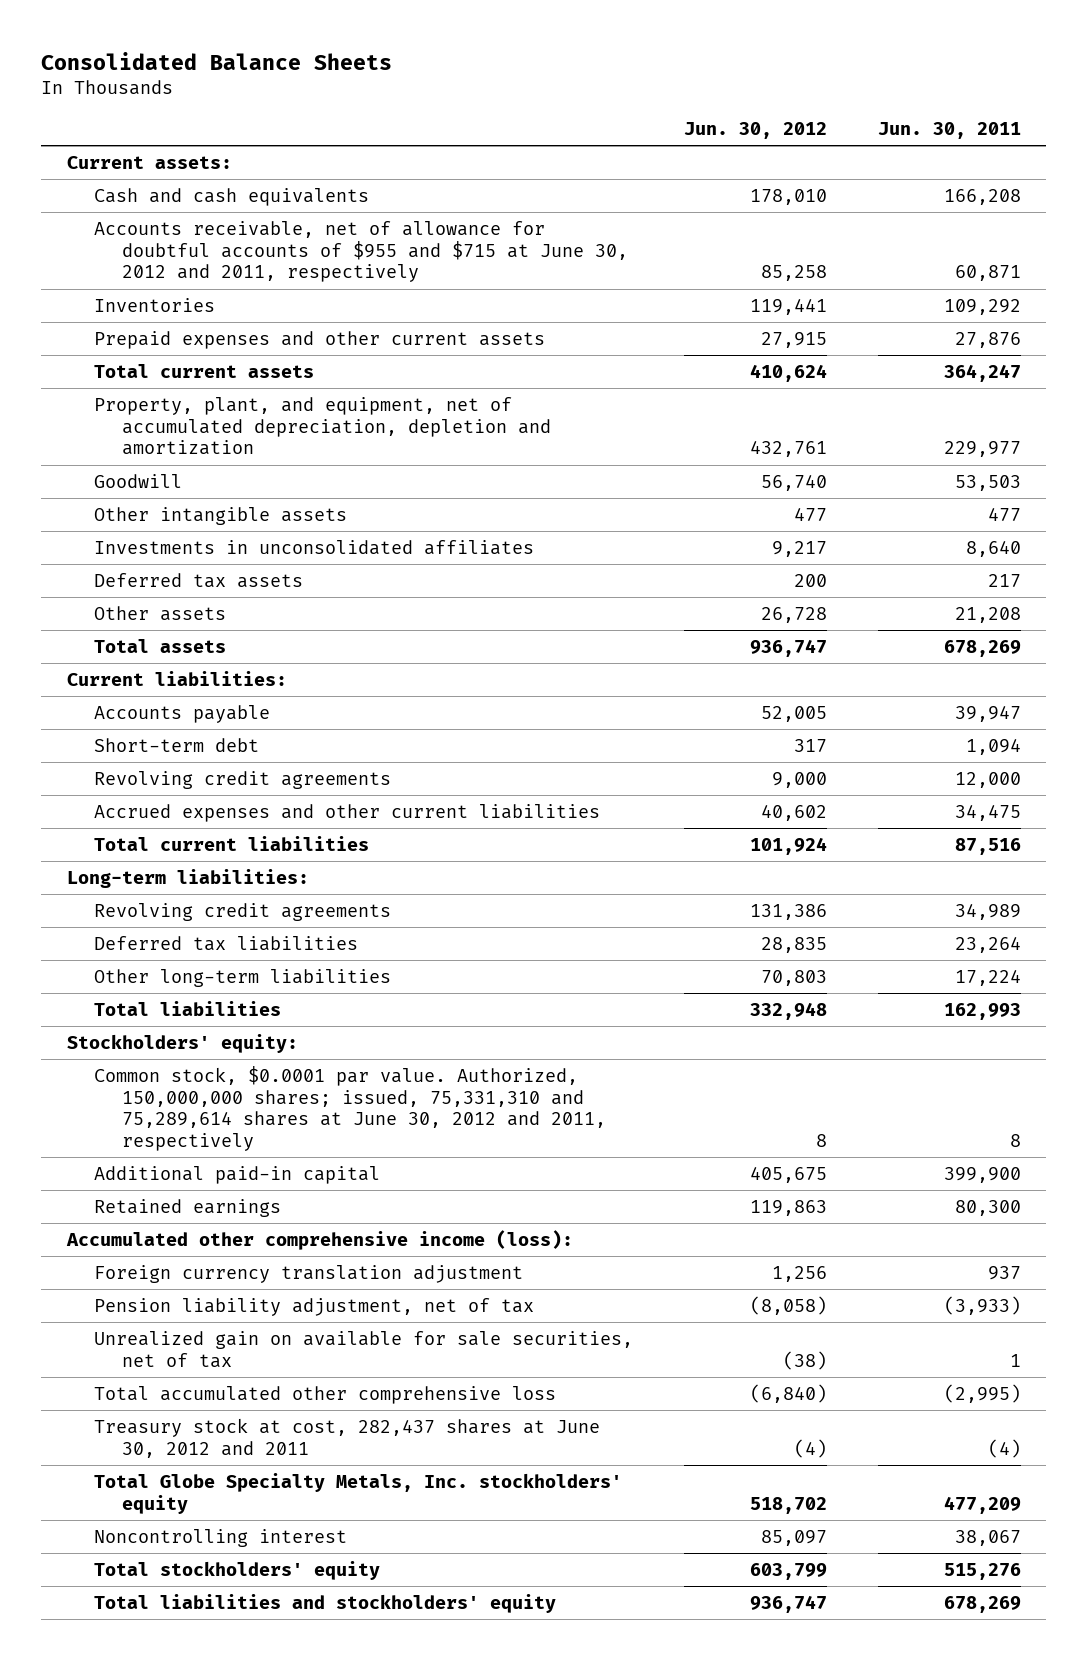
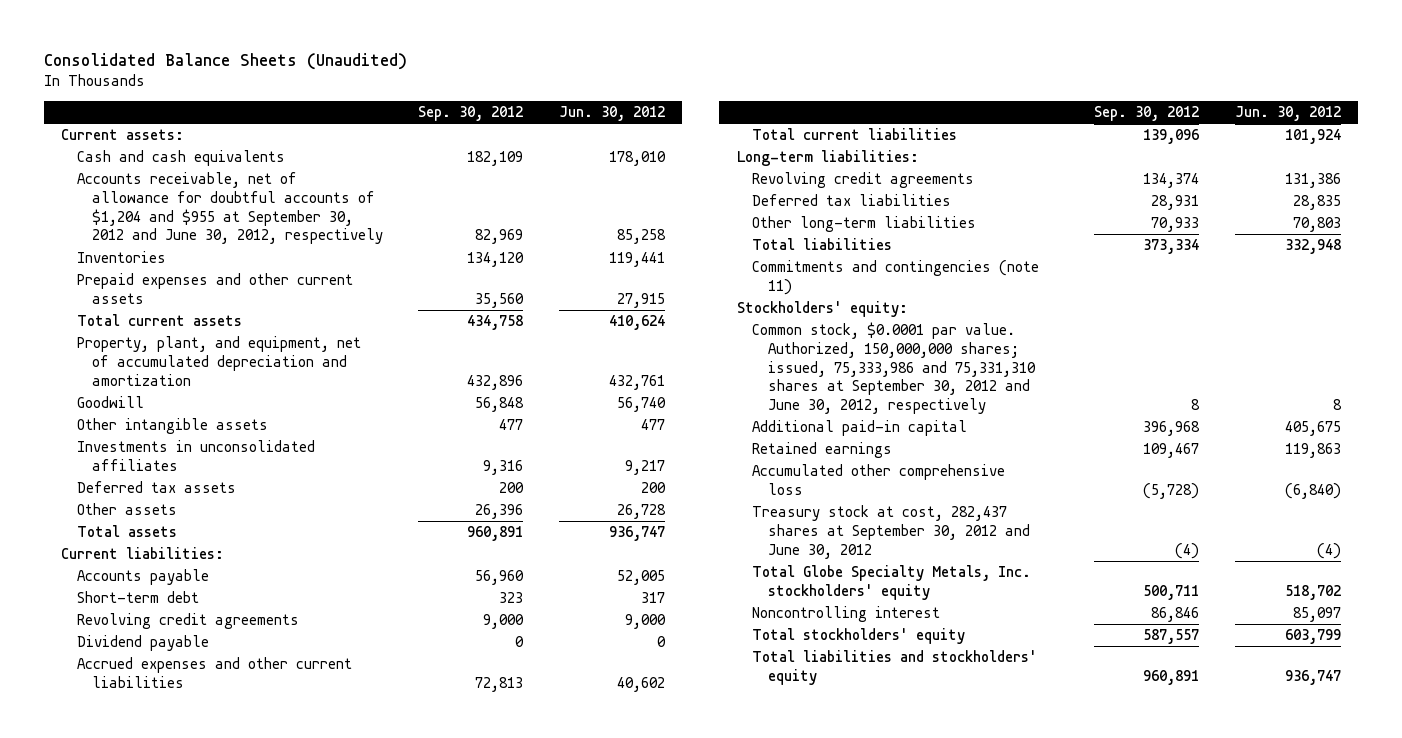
[41,51,393,70] Consolidated Balance Sheets -> [43,53,407,71] Consolidated Balance Sheets (Unaudited)
[877,122,1021,140] Jun. 30, 2011 -> none
none -> [418,106,524,122] Sep. 30, 2012
[94,221,628,283] Accounts receivable, net of allowance for doubtful accounts of $955 and $715 at June 30, 2012 and 2011, respectively -> [76,172,383,245] Accounts receivable, net of allowance for doubtful accounts of $1,204 and $955 at September 30, 2012 and June 30, 2012, respectively
[94,397,551,456] Property, plant, and equipment, net of accumulated depreciation, depletion and amortization -> [76,336,361,386] Property, plant, and equipment, net of accumulated depreciation and amortization
none -> [76,635,209,652] Dividend payable
none -> [752,260,1040,295] Commitments and contingencies (note 11)
[94,1066,606,1151] Common stock, $0.0001 par value. Authorized, 150,000,000 shares; issued, 75,331,310 and 75,289,614 shares at June 30, 2012 and 2011, respectively -> [752,322,1036,415] Common stock, $0.0001 par value. Authorized, 150,000,000 shares; issued, 75,333,986 and 75,331,310 shares at September 30, 2012 and June 30, 2012, respectively
[65,1230,573,1251] Accumulated other comprehensive income (loss): -> none
[94,1265,524,1284] Foreign currency translation adjustment -> none
[94,1298,535,1317] Pension liability adjustment, net of tax -> none
[94,1331,634,1368] Unrealized gain on available for sale securities, net of tax -> none
[94,1386,557,1405] Total accumulated other comprehensive loss -> [752,464,1006,495] Accumulated other comprehensive loss
[94,1418,601,1458] Treasury stock at cost, 282,437 shares at June 30, 2012 and 2011 -> [752,505,1030,559] Treasury stock at cost, 282,437 shares at September 30, 2012 and June 30, 2012

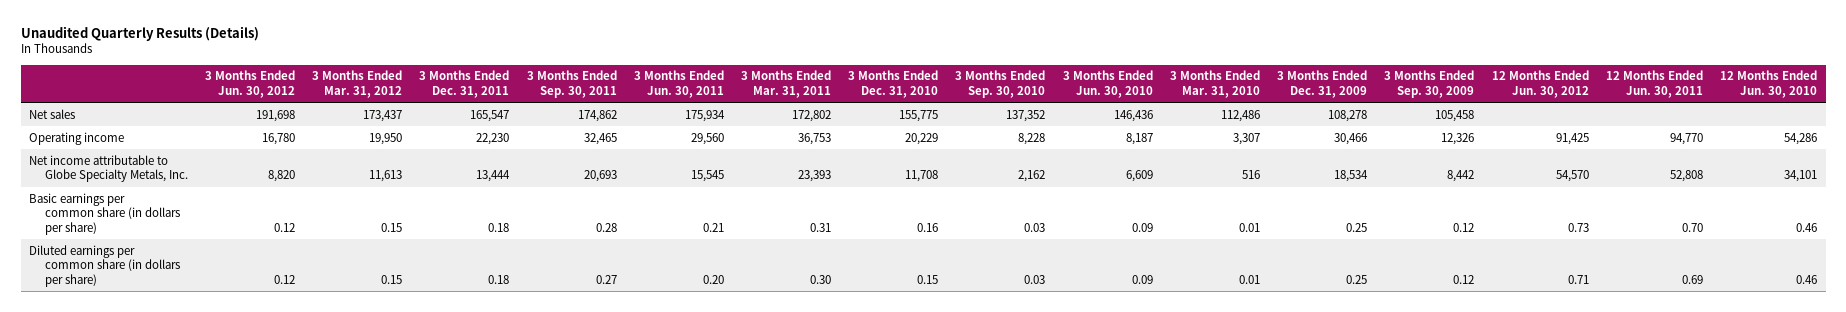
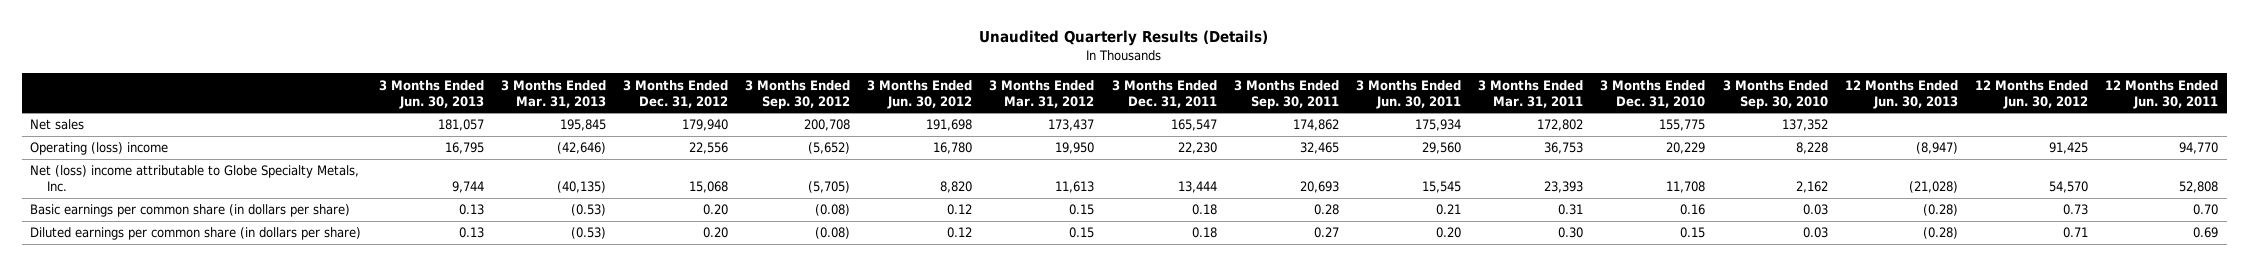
[1062,70,1153,98] 3 Months Ended Jun. 30, 2010 -> none
[1169,70,1260,98] 3 Months Ended Mar. 31, 2010 -> none
[1277,70,1368,98] 3 Months Ended Dec. 31, 2009 -> none
[1384,70,1475,98] 3 Months Ended Sep. 30, 2009 -> none
[1719,70,1817,98] 12 Months Ended Jun. 30, 2010 -> none
none -> [378,79,484,109] 3 Months Ended Jun. 30, 2013
none -> [500,79,606,108] 3 Months Ended Mar. 31, 2013
none -> [622,79,728,108] 3 Months Ended Dec. 31, 2012
none -> [745,79,851,109] 3 Months Ended Sep. 30, 2012
none -> [1844,79,1958,109] 12 Months Ended Jun. 30, 2013
[29,131,125,145] Operating income -> [30,142,169,156] Operating (loss) income
[29,154,188,183] Net income attributable to Globe Specialty Metals, Inc. -> [30,165,360,193] Net (loss) income attributable to Globe Specialty Metals, Inc.

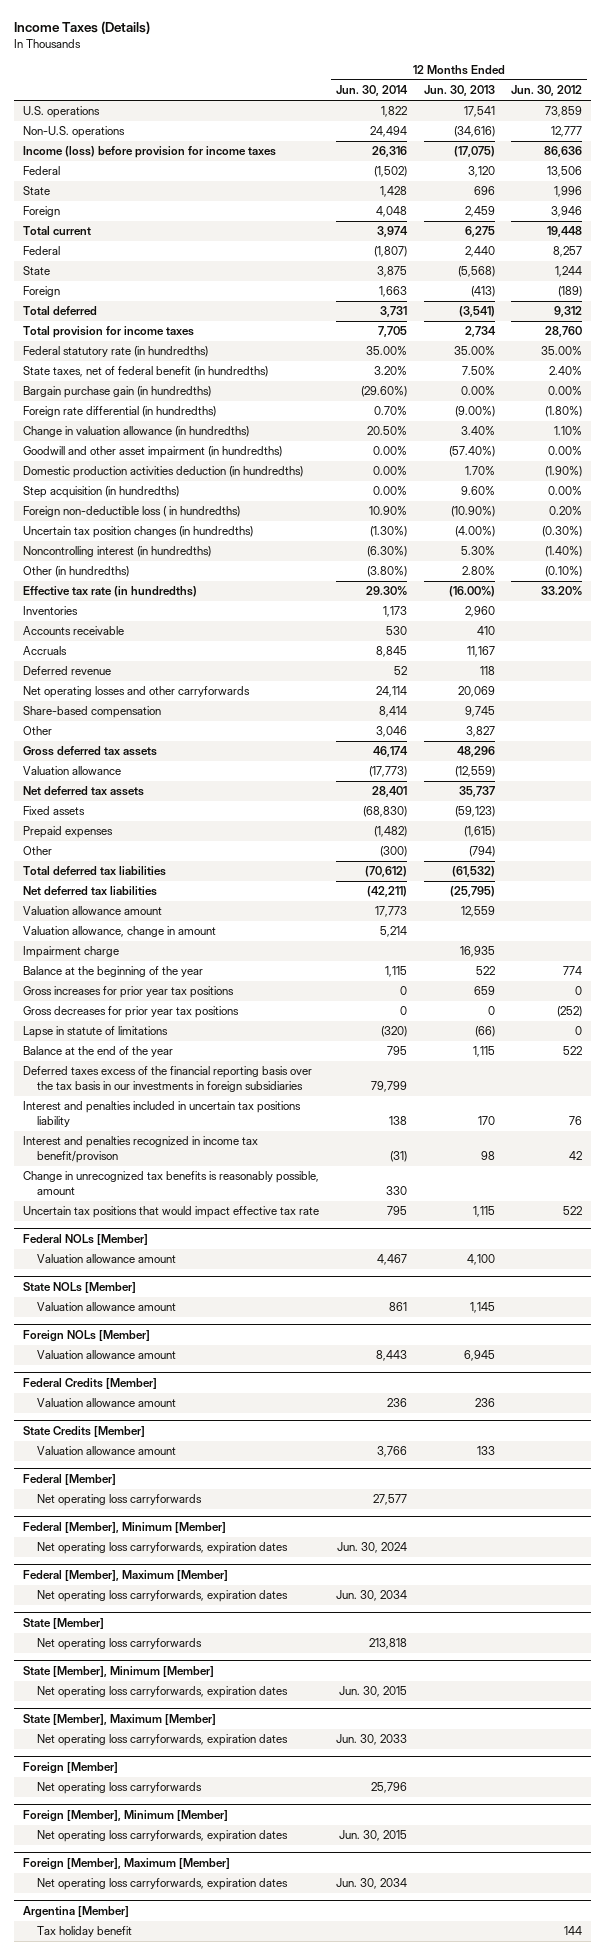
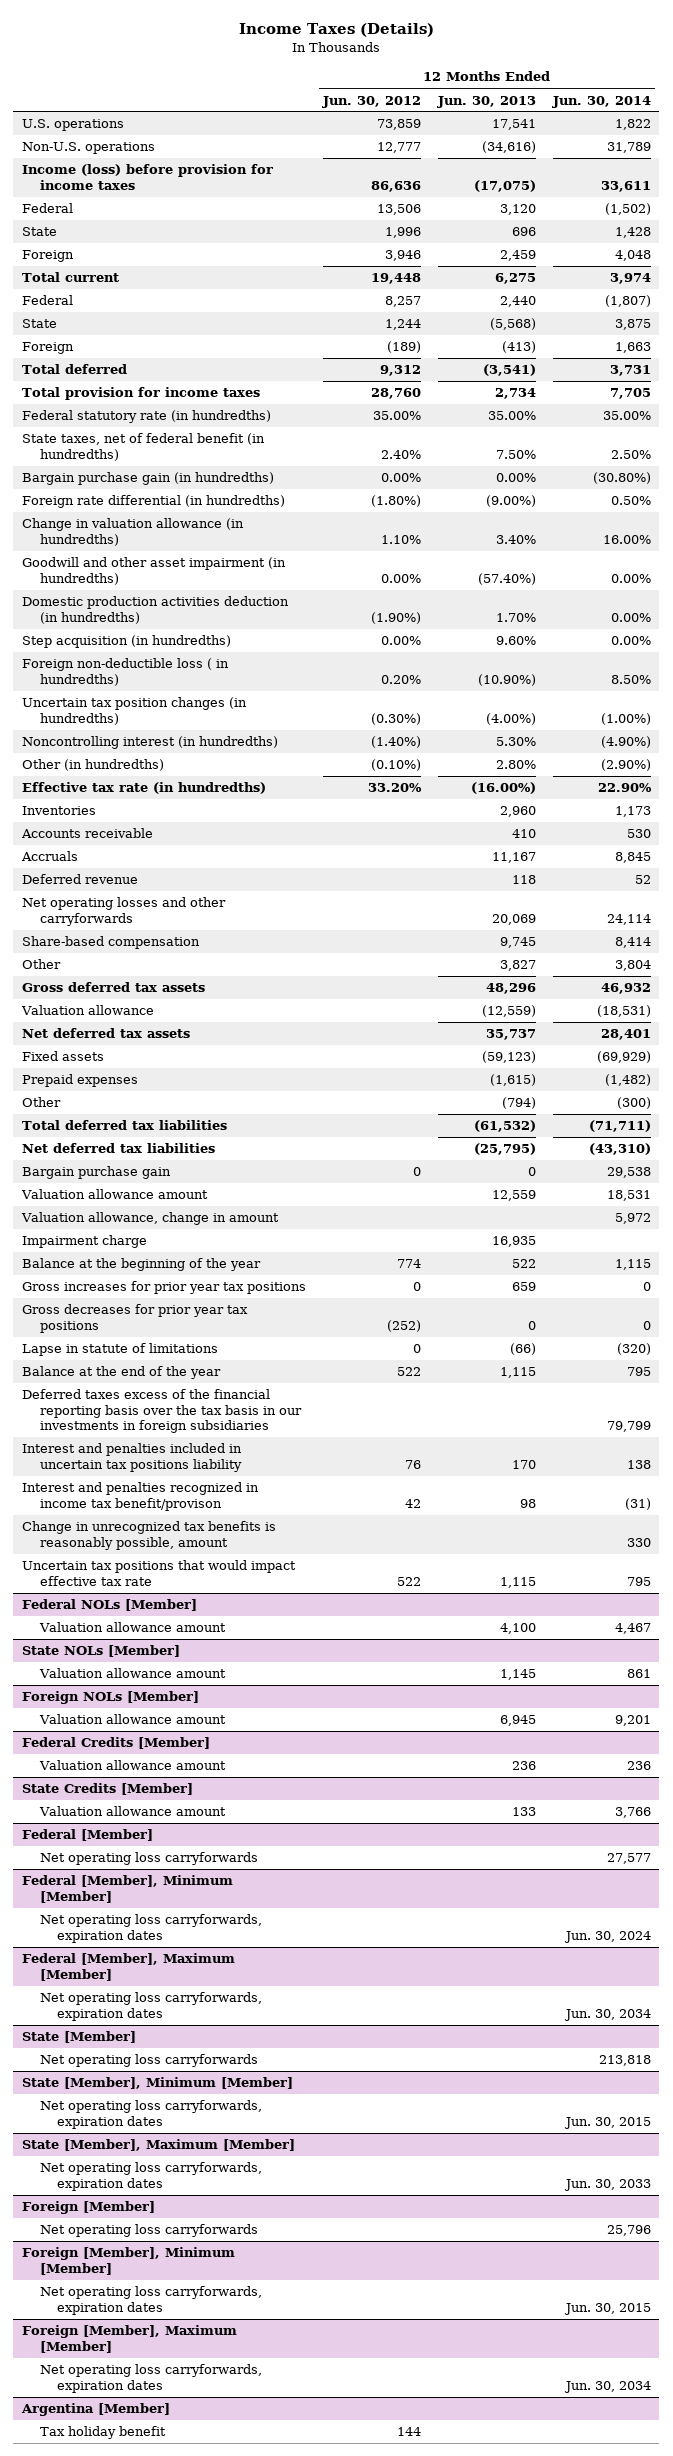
[369,126,407,138] 24,494 -> [606,142,651,154] 31,789
[371,146,407,158] 26,316 -> [600,180,651,192] 33,611
[373,366,407,376] 3.20% -> [610,449,651,459] 2.50%
[360,386,407,398] (29.60%) -> [592,472,651,485] (30.80%)
[373,406,407,416] 0.70% -> [610,496,651,506] 0.50%
[366,426,407,436] 20.50% -> [602,534,651,544] 16.00%
[368,506,407,516] 10.90% -> [610,674,651,684] 8.50%
[369,526,407,538] (1.30%) -> [600,712,651,725] (1.00%)
[366,546,407,558] (6.30%) -> [600,736,651,749] (4.90%)
[366,566,407,578] (3.80%) -> [600,759,651,772] (2.90%)
[365,586,407,596] 29.30% -> [597,783,652,793] 22.90%
[375,726,407,738] 3,046 -> [614,960,651,972] 3,804
[372,746,408,758] 46,174 -> [600,983,651,995] 46,932
[368,766,407,778] (17,773) -> [596,1005,651,1018] (18,531)
[362,806,407,818] (68,830) -> [596,1051,651,1064] (69,929)
[364,866,407,878] (70,612) -> [588,1120,651,1133] (71,711)
[366,886,407,898] (42,211) -> [588,1143,651,1156] (43,310)
none -> [21,1166,171,1180] Bargain purchase gain
[374,906,407,918] 17,773 -> [606,1190,651,1202] 18,531
[379,926,407,938] 5,214 -> [614,1213,651,1225] 5,972
[375,1350,407,1362] 8,443 -> [614,1715,651,1727] 9,201

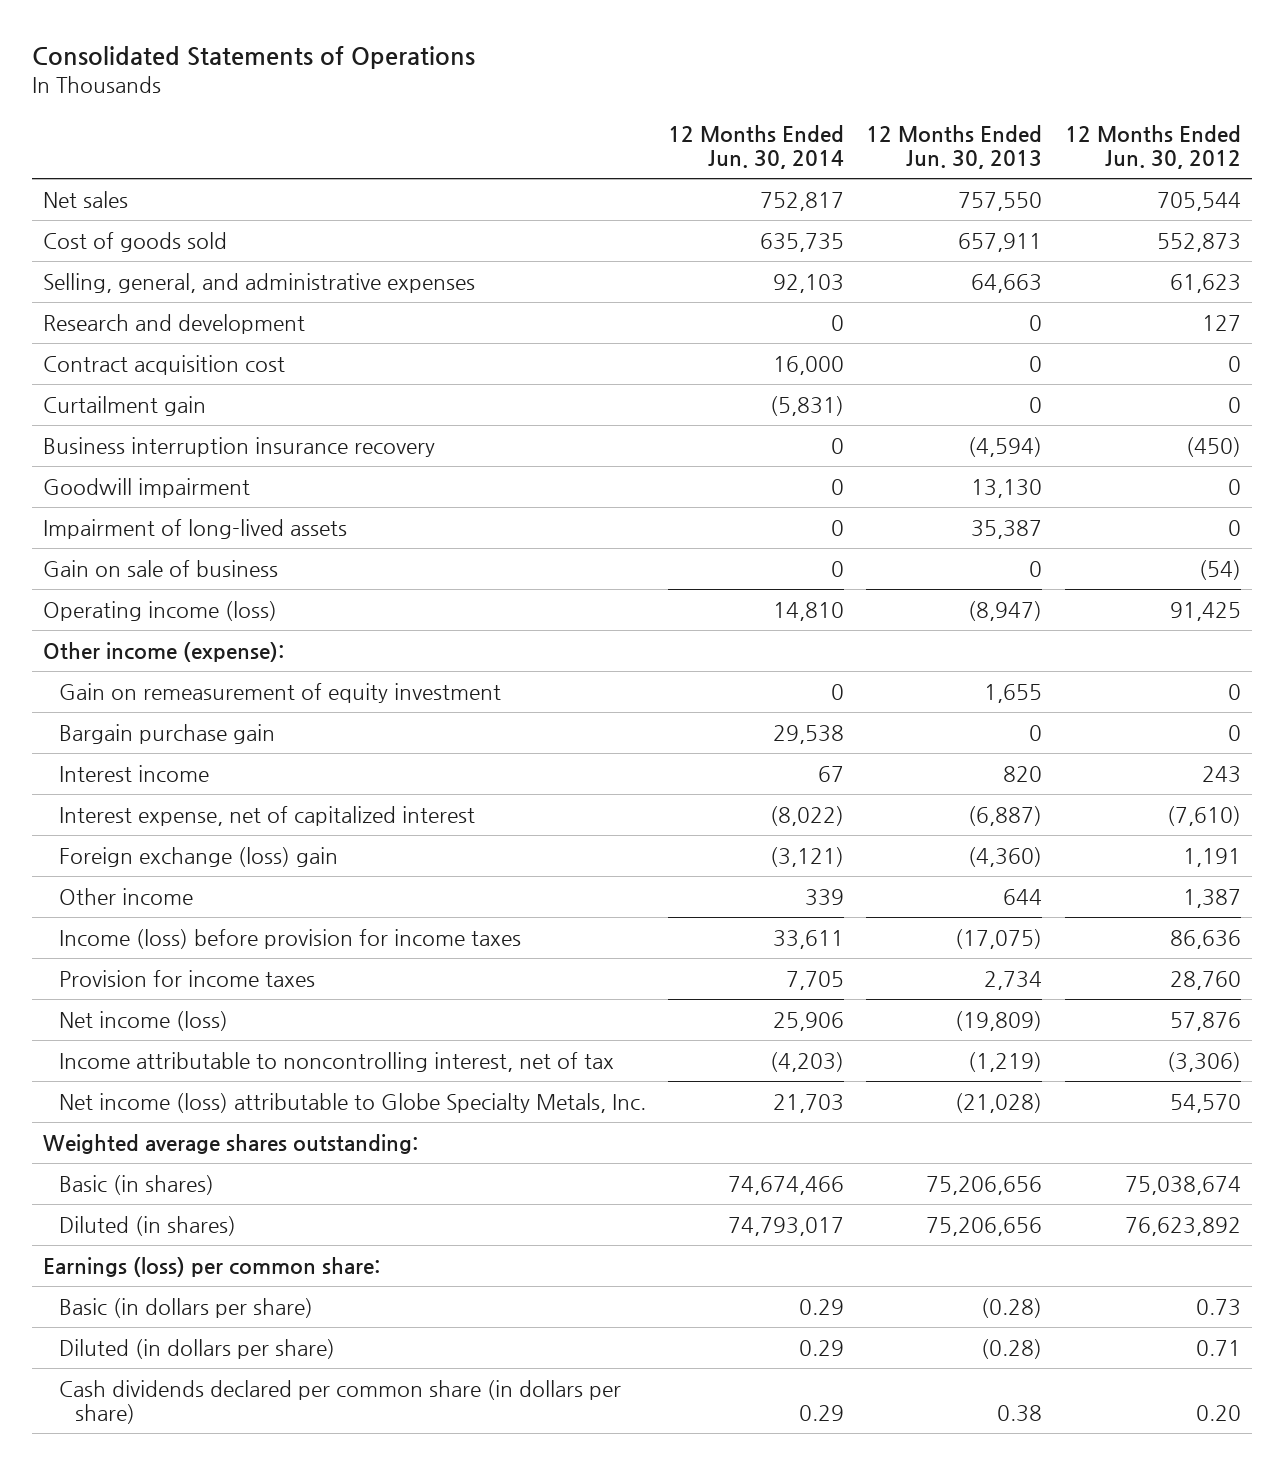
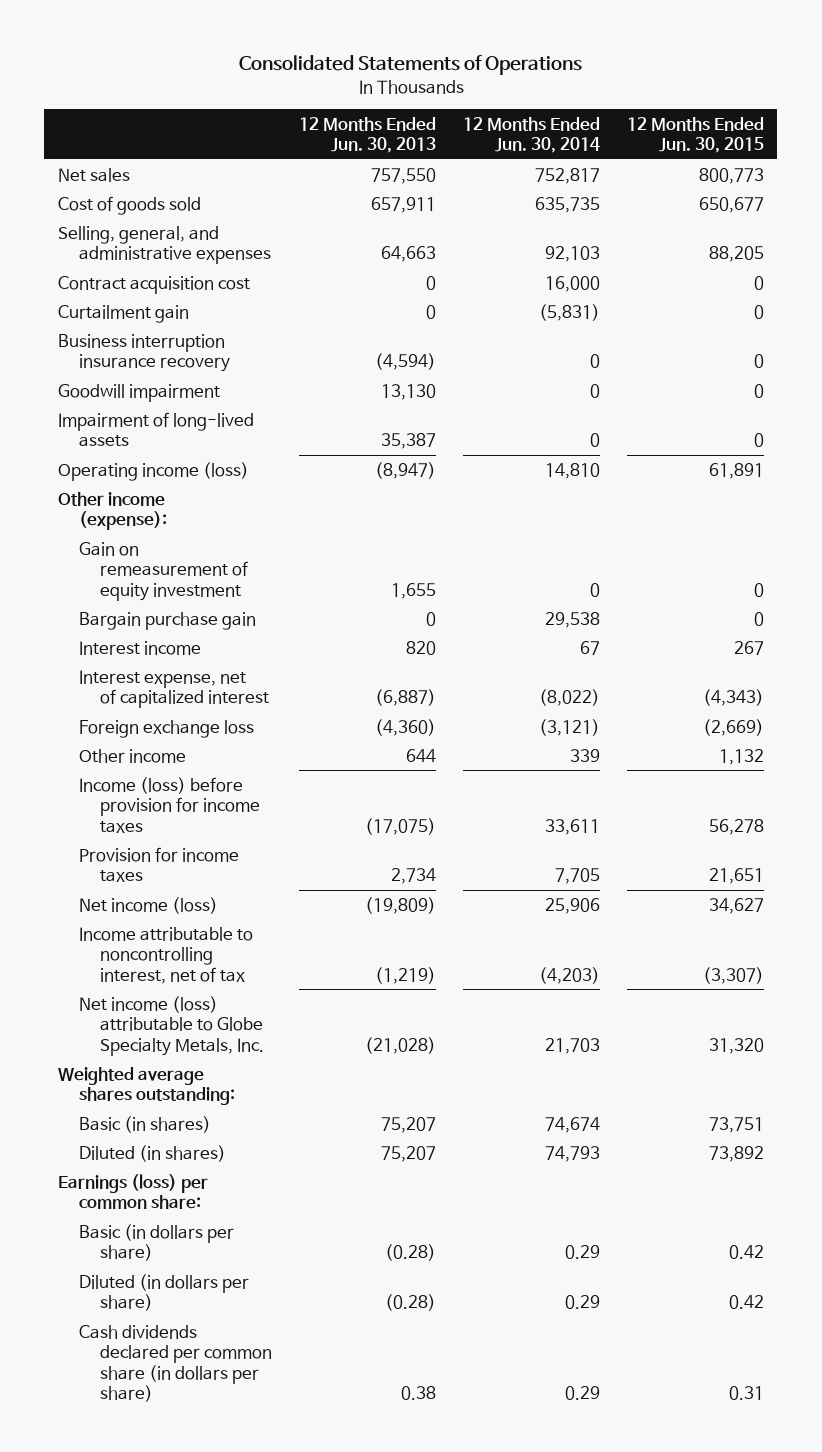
[1064,124,1241,170] 12 Months Ended Jun. 30, 2012 -> none
none -> [626,116,764,154] 12 Months Ended Jun. 30, 2015
[42,313,305,334] Research and development -> none
[42,559,278,577] Gain on sale of business -> none
[59,846,339,867] Foreign exchange (loss) gain -> [78,719,254,738] Foreign exchange loss
[728,1175,845,1195] 74,674,466 -> [544,1116,600,1133] 74,674
[926,1175,1043,1195] 75,206,656 -> [380,1116,436,1133] 75,207
[728,1216,845,1236] 74,793,017 -> [544,1145,600,1162] 74,793
[926,1216,1043,1236] 75,206,656 -> [380,1145,436,1162] 75,207

